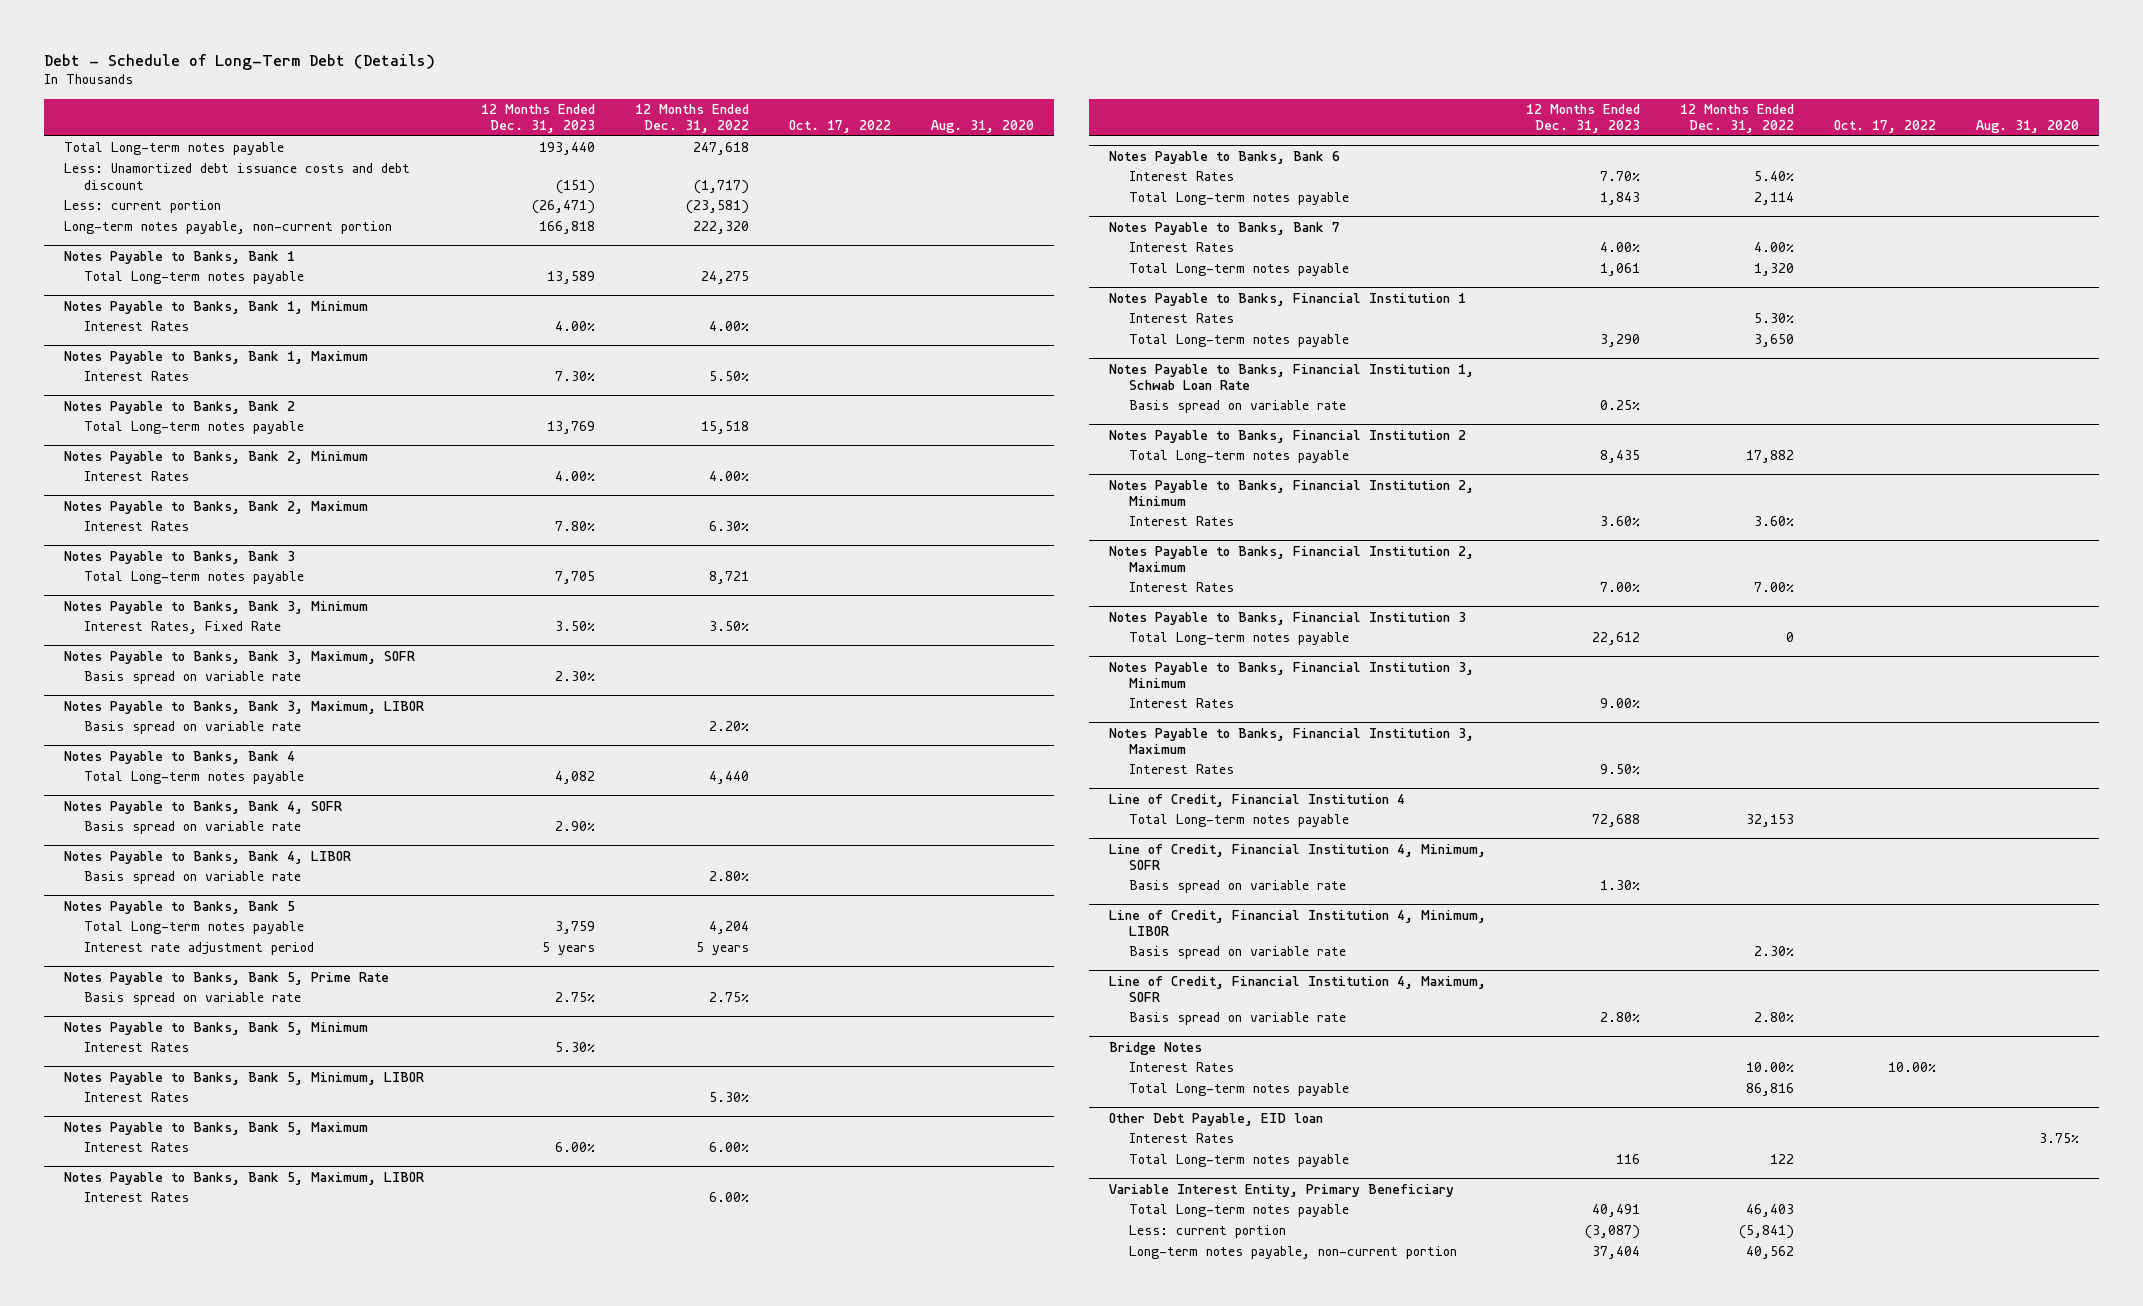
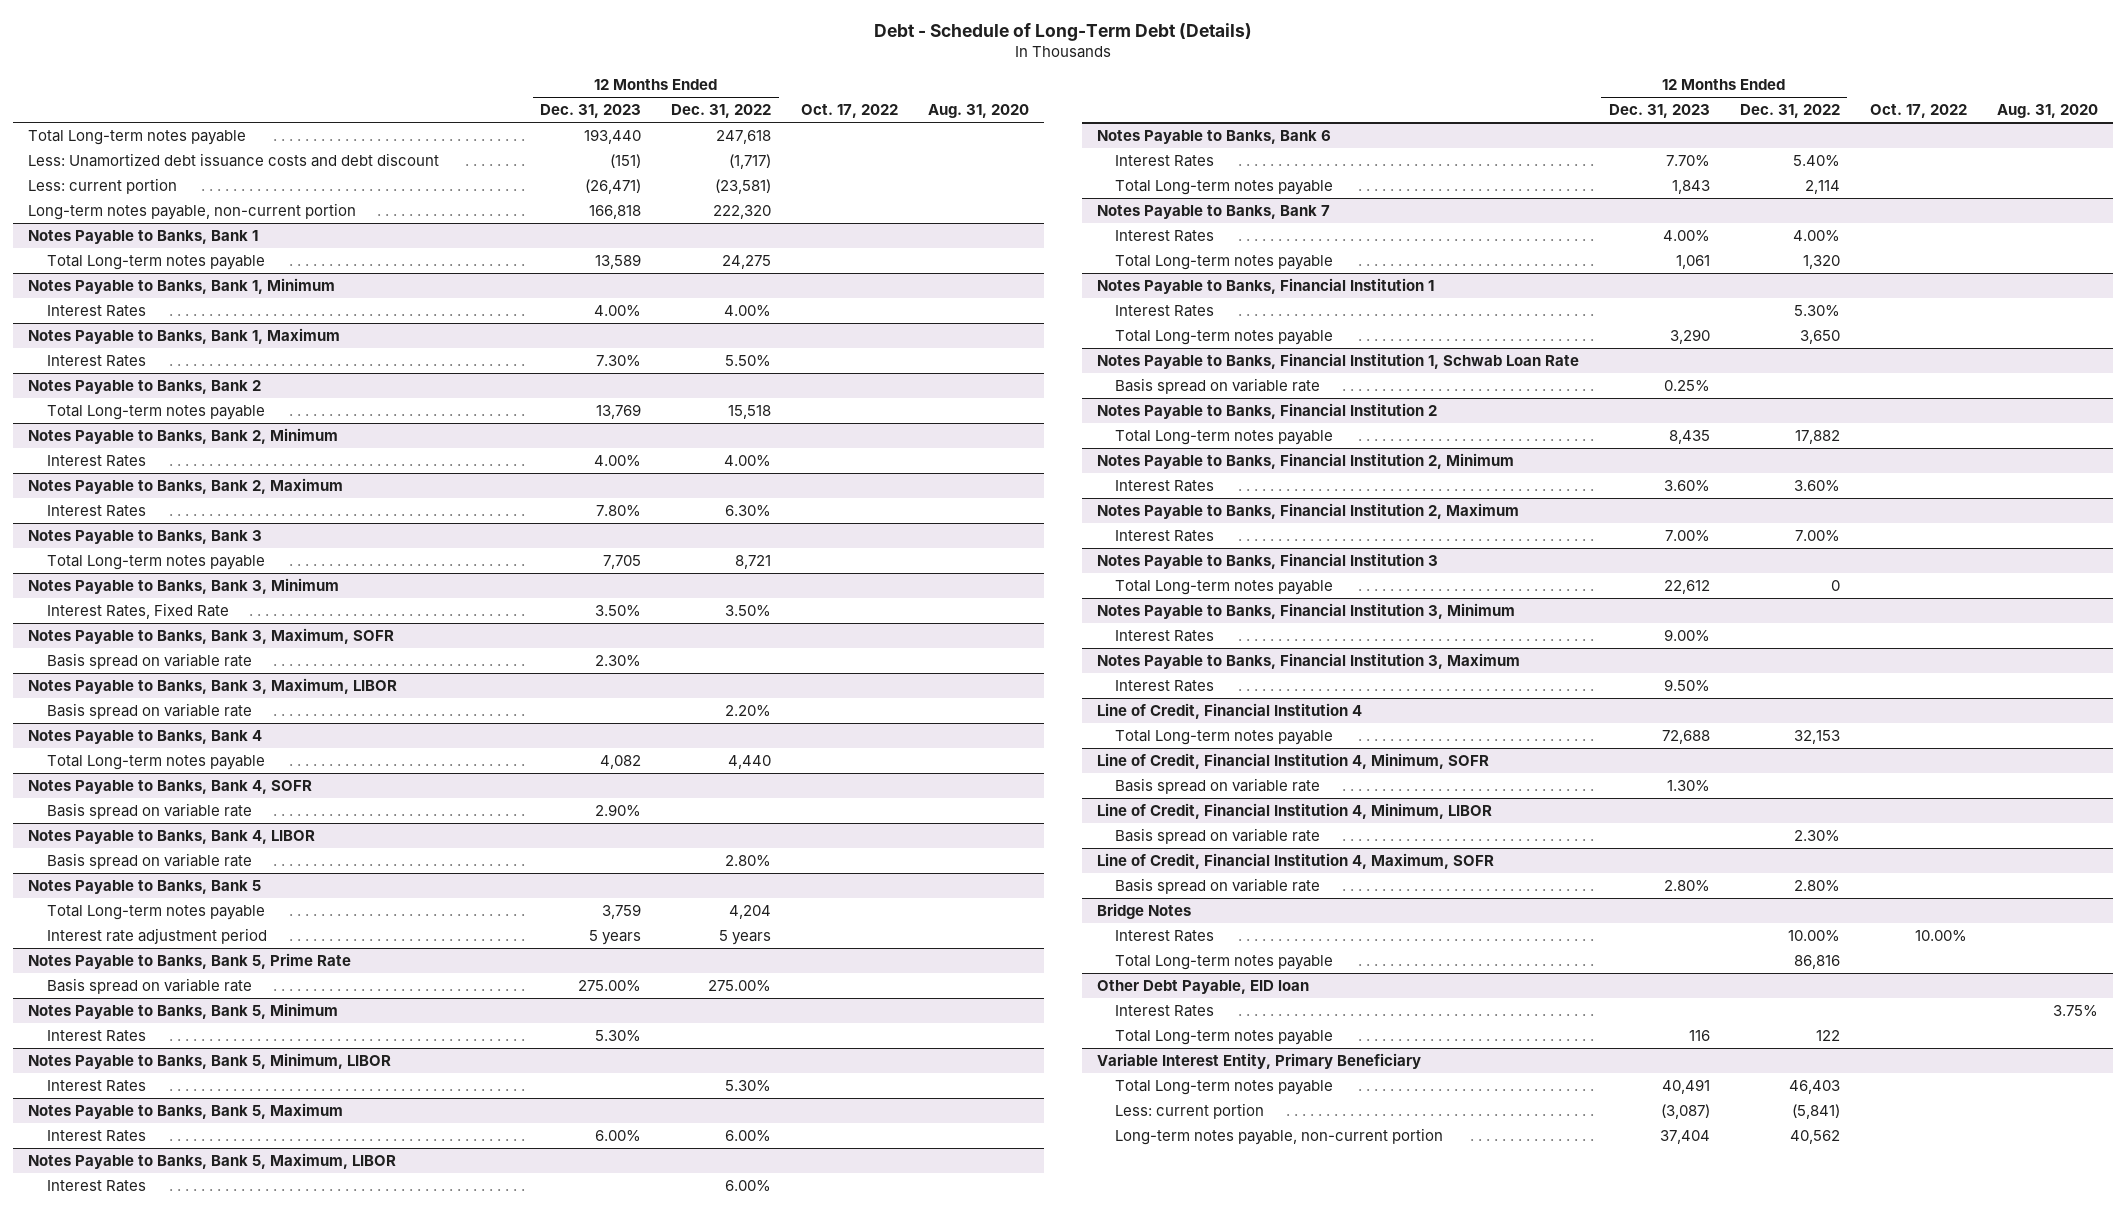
[554,992,595,1003] 2.75% -> [578,980,642,992] 275.00%
[708,992,749,1003] 2.75% -> [708,980,772,992] 275.00%

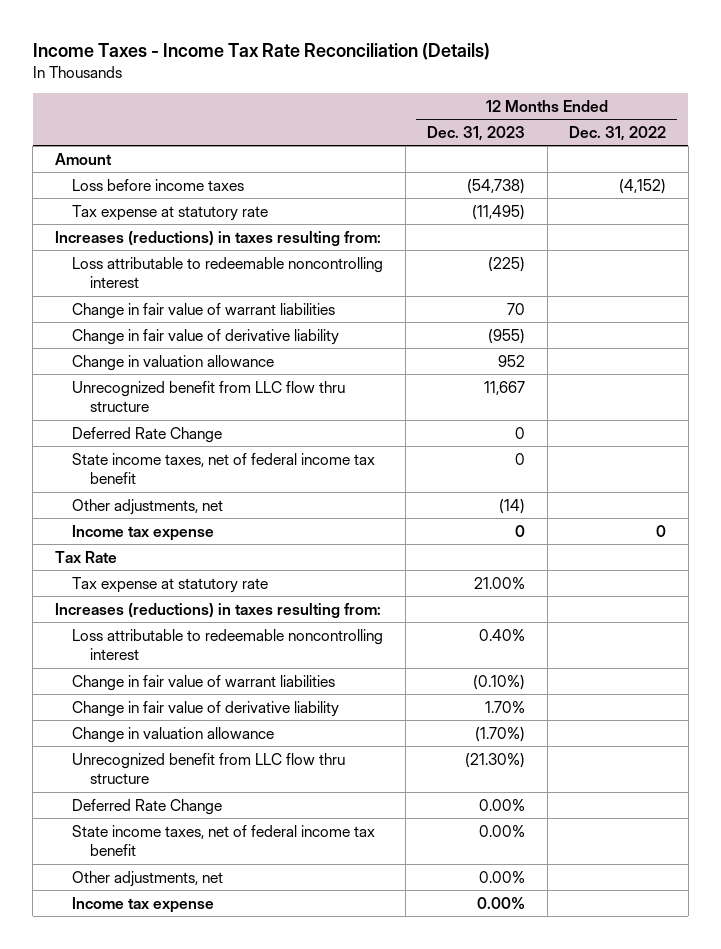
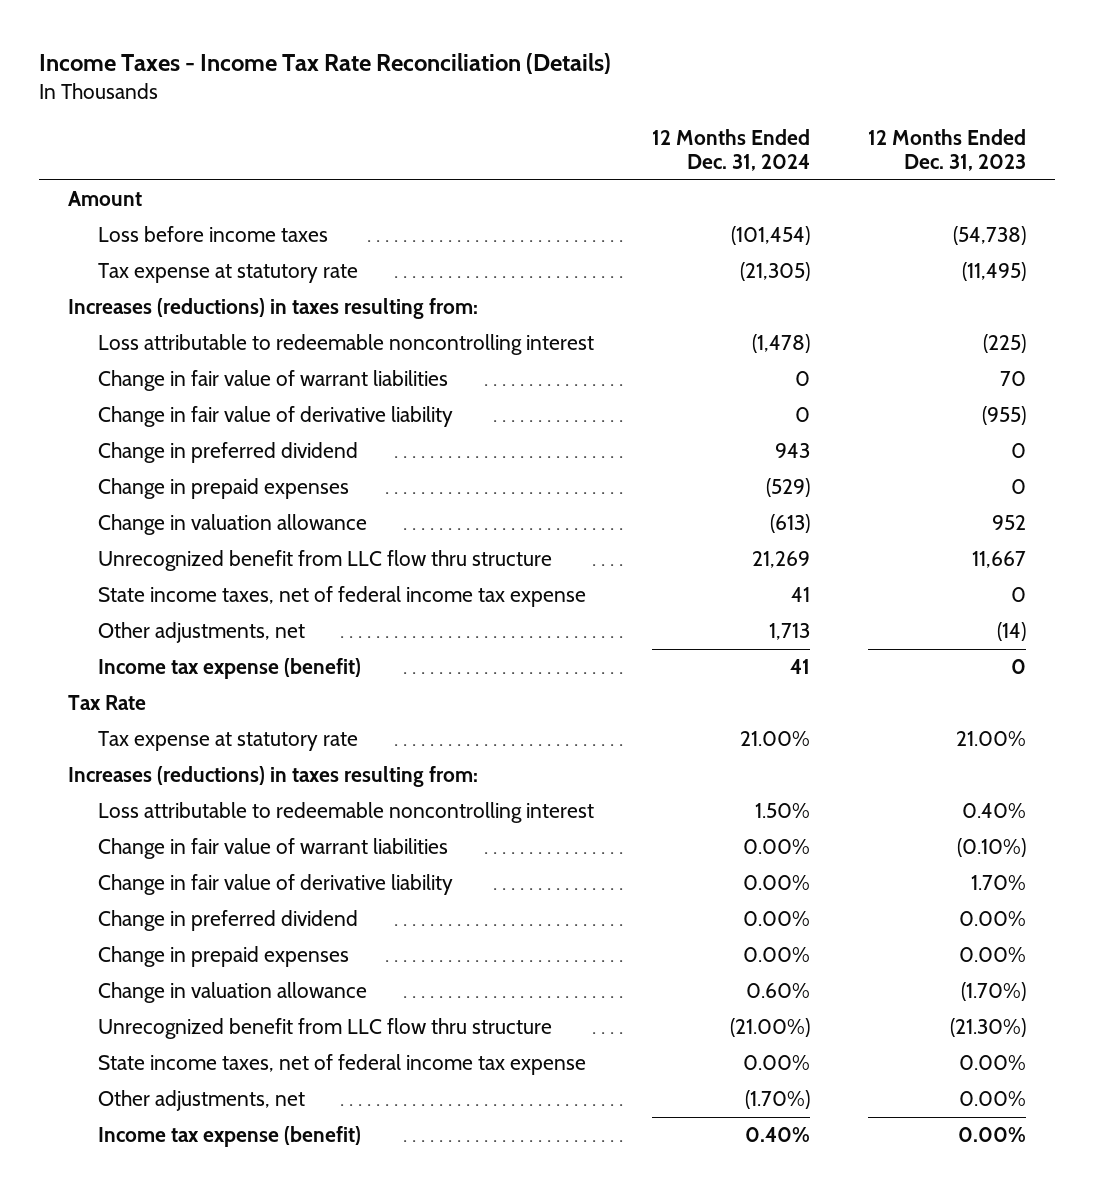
[569,125,667,141] Dec. 31, 2022 -> none
none -> [651,129,810,172] 12 Months Ended Dec. 31, 2024
none -> [97,442,358,464] Change in preferred dividend
none -> [97,478,349,500] Change in prepaid expenses
[72,426,223,443] Deferred Rate Change -> none
[72,452,376,485] State income taxes, net of federal income tax benefit -> [97,586,586,608] State income taxes, net of federal income tax expense
[72,524,215,541] Income tax expense -> [97,658,361,680] Income tax expense (benefit)
none -> [97,910,358,932] Change in preferred dividend
none -> [97,946,349,968] Change in prepaid expenses
[72,798,223,815] Deferred Rate Change -> none
[72,824,376,857] State income taxes, net of federal income tax benefit -> [97,1054,586,1076] State income taxes, net of federal income tax expense
[72,896,215,913] Income tax expense -> [97,1126,361,1148] Income tax expense (benefit)

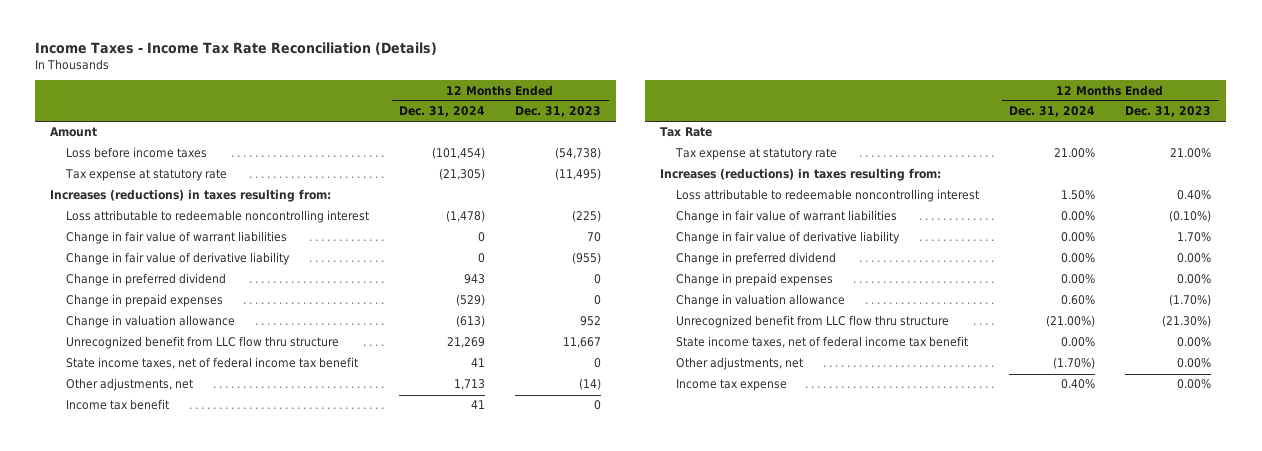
[97,586,586,608] State income taxes, net of federal income tax expense -> [66,357,359,370] State income taxes, net of federal income tax benefit
[97,658,361,680] Income tax expense (benefit) -> [66,399,170,411] Income tax benefit
[97,1054,586,1076] State income taxes, net of federal income tax expense -> [676,336,969,349] State income taxes, net of federal income tax benefit
[97,1126,361,1148] Income tax expense (benefit) -> [676,379,788,392] Income tax expense

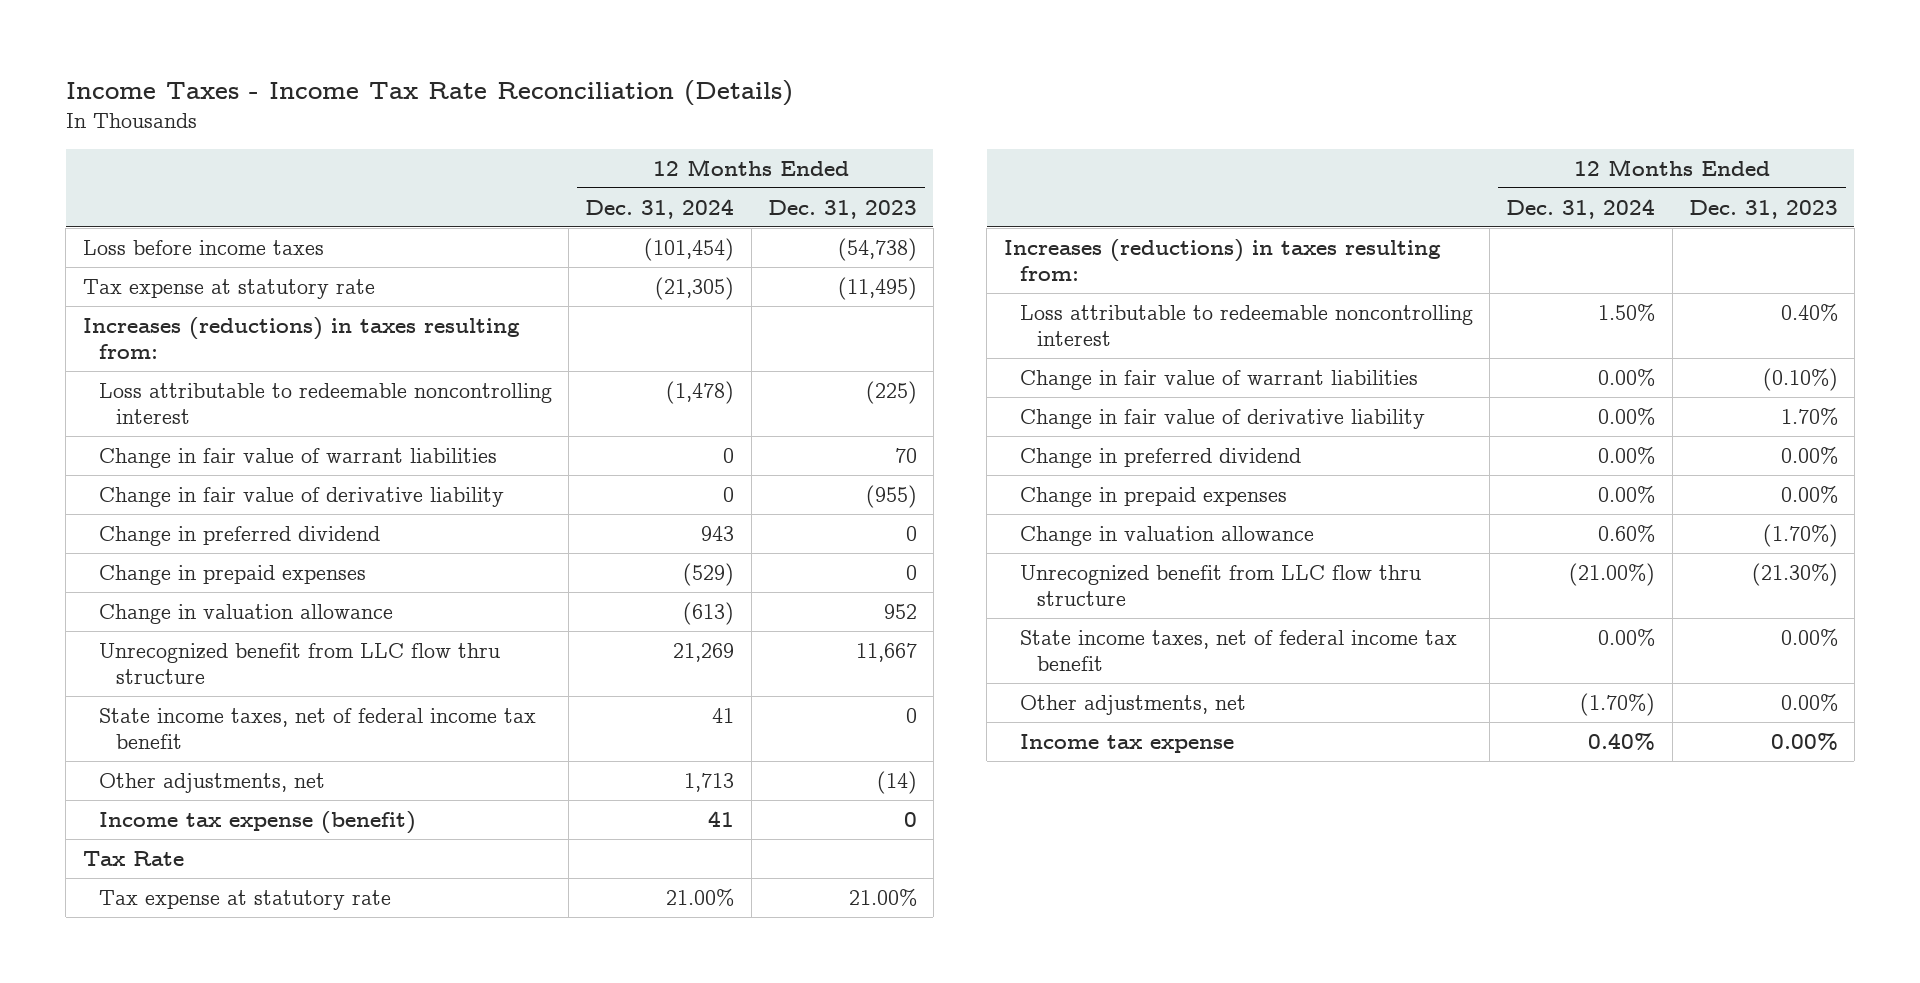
[50,127,98,138] Amount -> none
[66,399,170,411] Income tax benefit -> [99,810,417,834] Income tax expense (benefit)

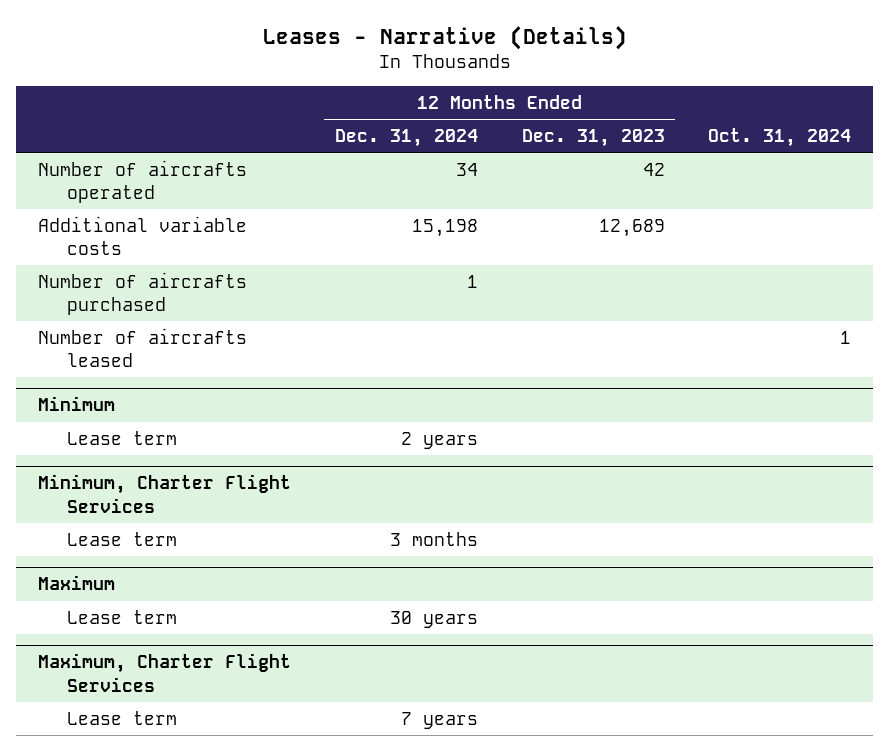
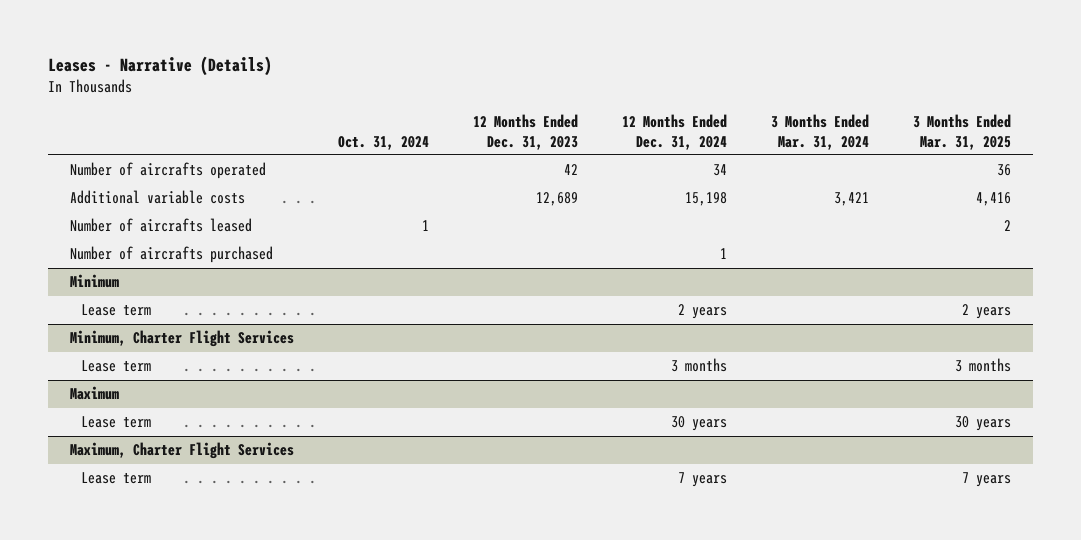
none -> [771,113,870,150] 3 Months Ended Mar. 31, 2024
none -> [913,113,1012,150] 3 Months Ended Mar. 31, 2025
[38,271,248,316] Number of aircrafts purchased -> [69,246,273,264] Number of aircrafts purchased

